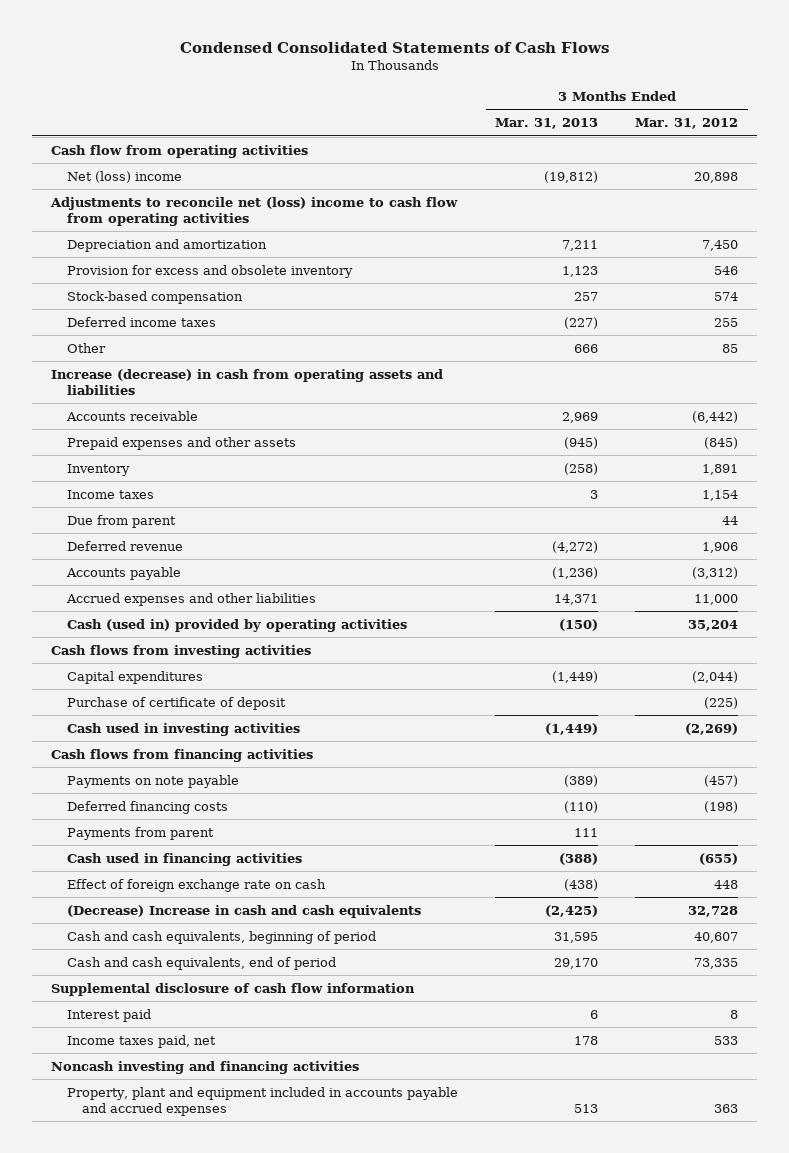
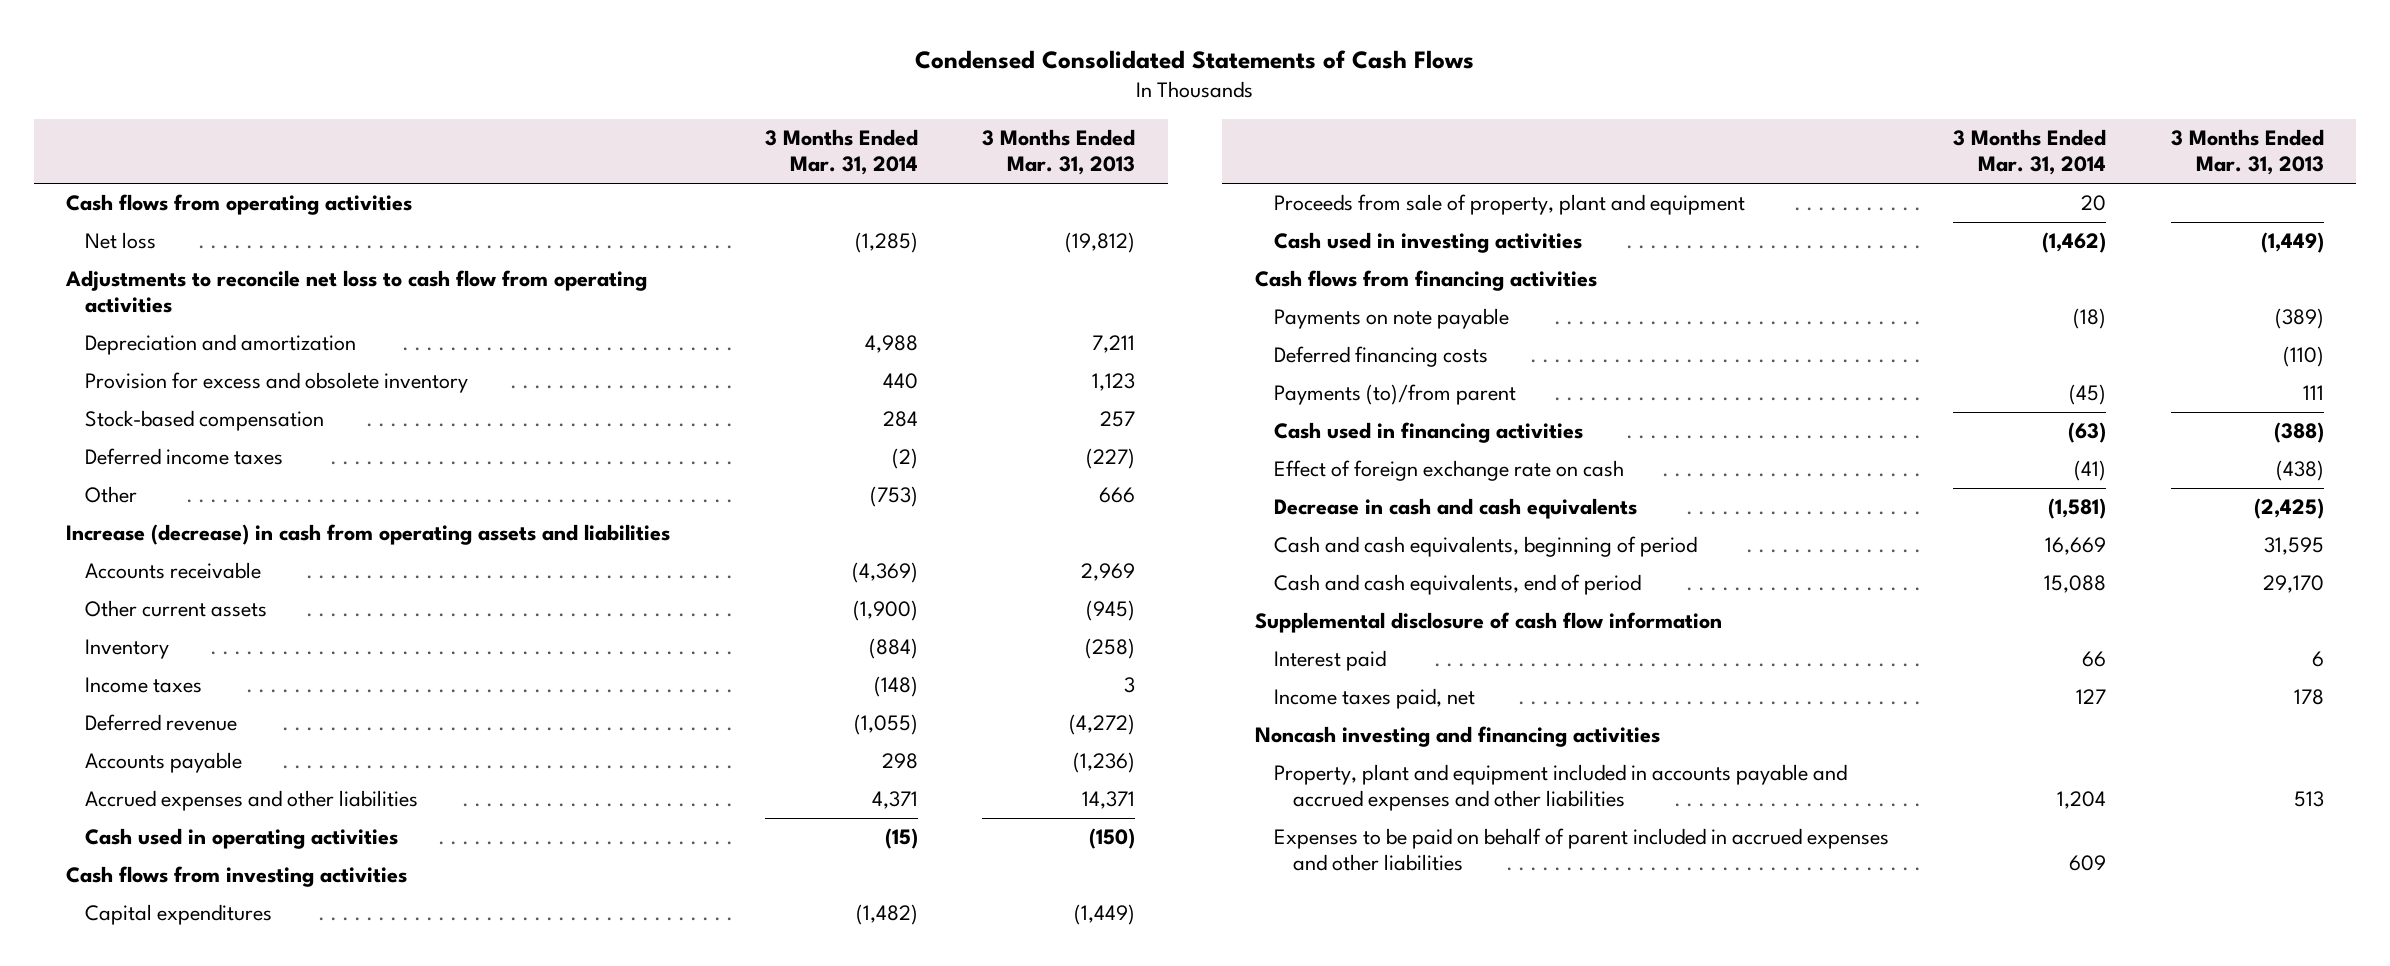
[635,118,739,130] Mar. 31, 2012 -> none
none -> [764,129,918,176] 3 Months Ended Mar. 31, 2014
[50,144,308,158] Cash flow from operating activities -> [66,194,413,216] Cash flows from operating activities
[66,170,182,183] Net (loss) income -> [85,232,157,250] Net loss
[49,196,458,226] Adjustments to reconcile net (loss) income to cash flow from operating activities -> [65,270,648,314] Adjustments to reconcile net loss to cash flow from operating activities
[66,436,296,450] Prepaid expenses and other assets -> [85,600,268,618] Other current assets
[66,514,176,528] Due from parent -> none
[66,618,407,632] Cash (used in) provided by operating activities -> [85,828,399,850] Cash used in operating activities
[66,696,286,710] Purchase of certificate of deposit -> none
none -> [1273,194,1745,216] Proceeds from sale of property, plant and equipment
[66,826,214,840] Payments from parent -> [1273,384,1516,406] Payments (to)/from parent
[66,904,421,918] (Decrease) Increase in cash and cash equivalents -> [1273,498,1637,520] Decrease in cash and cash equivalents
[66,1086,458,1116] Property, plant and equipment included in accounts payable and accrued expenses -> [1273,764,1847,812] Property, plant and equipment included in accounts payable and accrued expenses and other liabilities
none -> [1273,828,1889,872] Expenses to be paid on behalf of parent included in accrued expenses and other liabilities

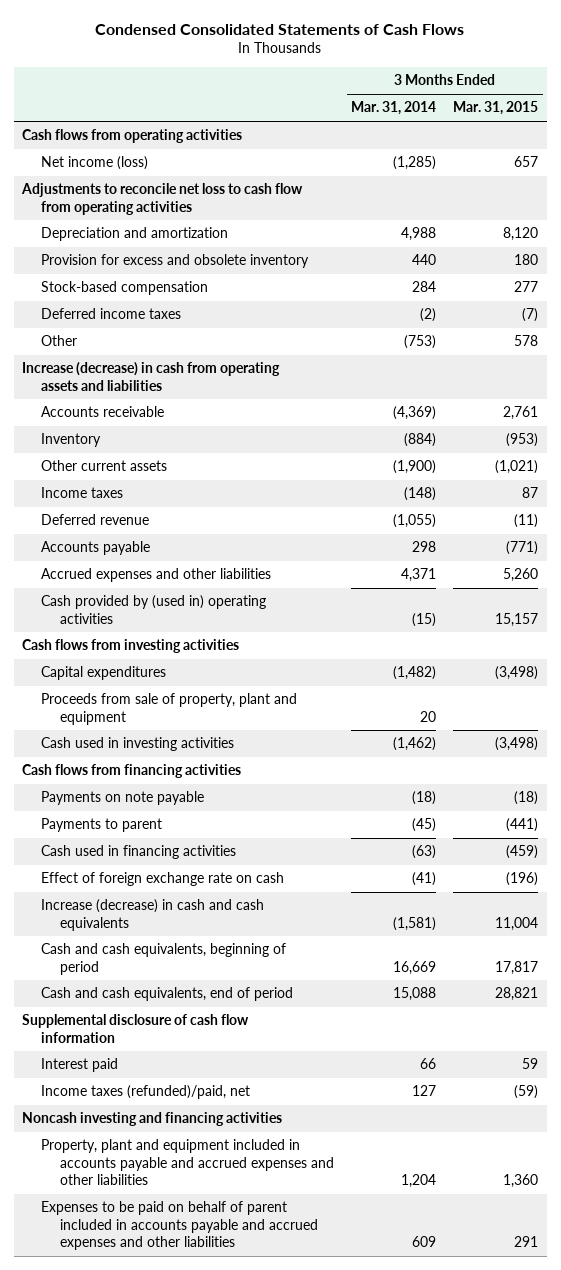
[982,129,1136,176] 3 Months Ended Mar. 31, 2013 -> none
none -> [453,101,539,116] Mar. 31, 2015
[85,232,157,250] Net loss -> [41,156,149,171] Net income (loss)
[85,600,268,618] Other current assets -> [41,460,168,472] Other current assets
[85,828,399,850] Cash used in operating activities -> [41,595,267,624] Cash provided by (used in) operating activities
[1273,346,1488,368] Deferred financing costs -> none
[1273,384,1516,406] Payments (to)/from parent -> [41,818,163,833] Payments to parent
[1273,498,1637,520] Decrease in cash and cash equivalents -> [41,899,265,931] Increase (decrease) in cash and cash equivalents
[1273,688,1475,710] Income taxes paid, net -> [41,1085,251,1100] Income taxes (refunded)/paid, net
[1273,828,1889,872] Expenses to be paid on behalf of parent included in accrued expenses and other liabilities -> [41,1201,319,1251] Expenses to be paid on behalf of parent included in accounts payable and accrued expenses and other liabilities

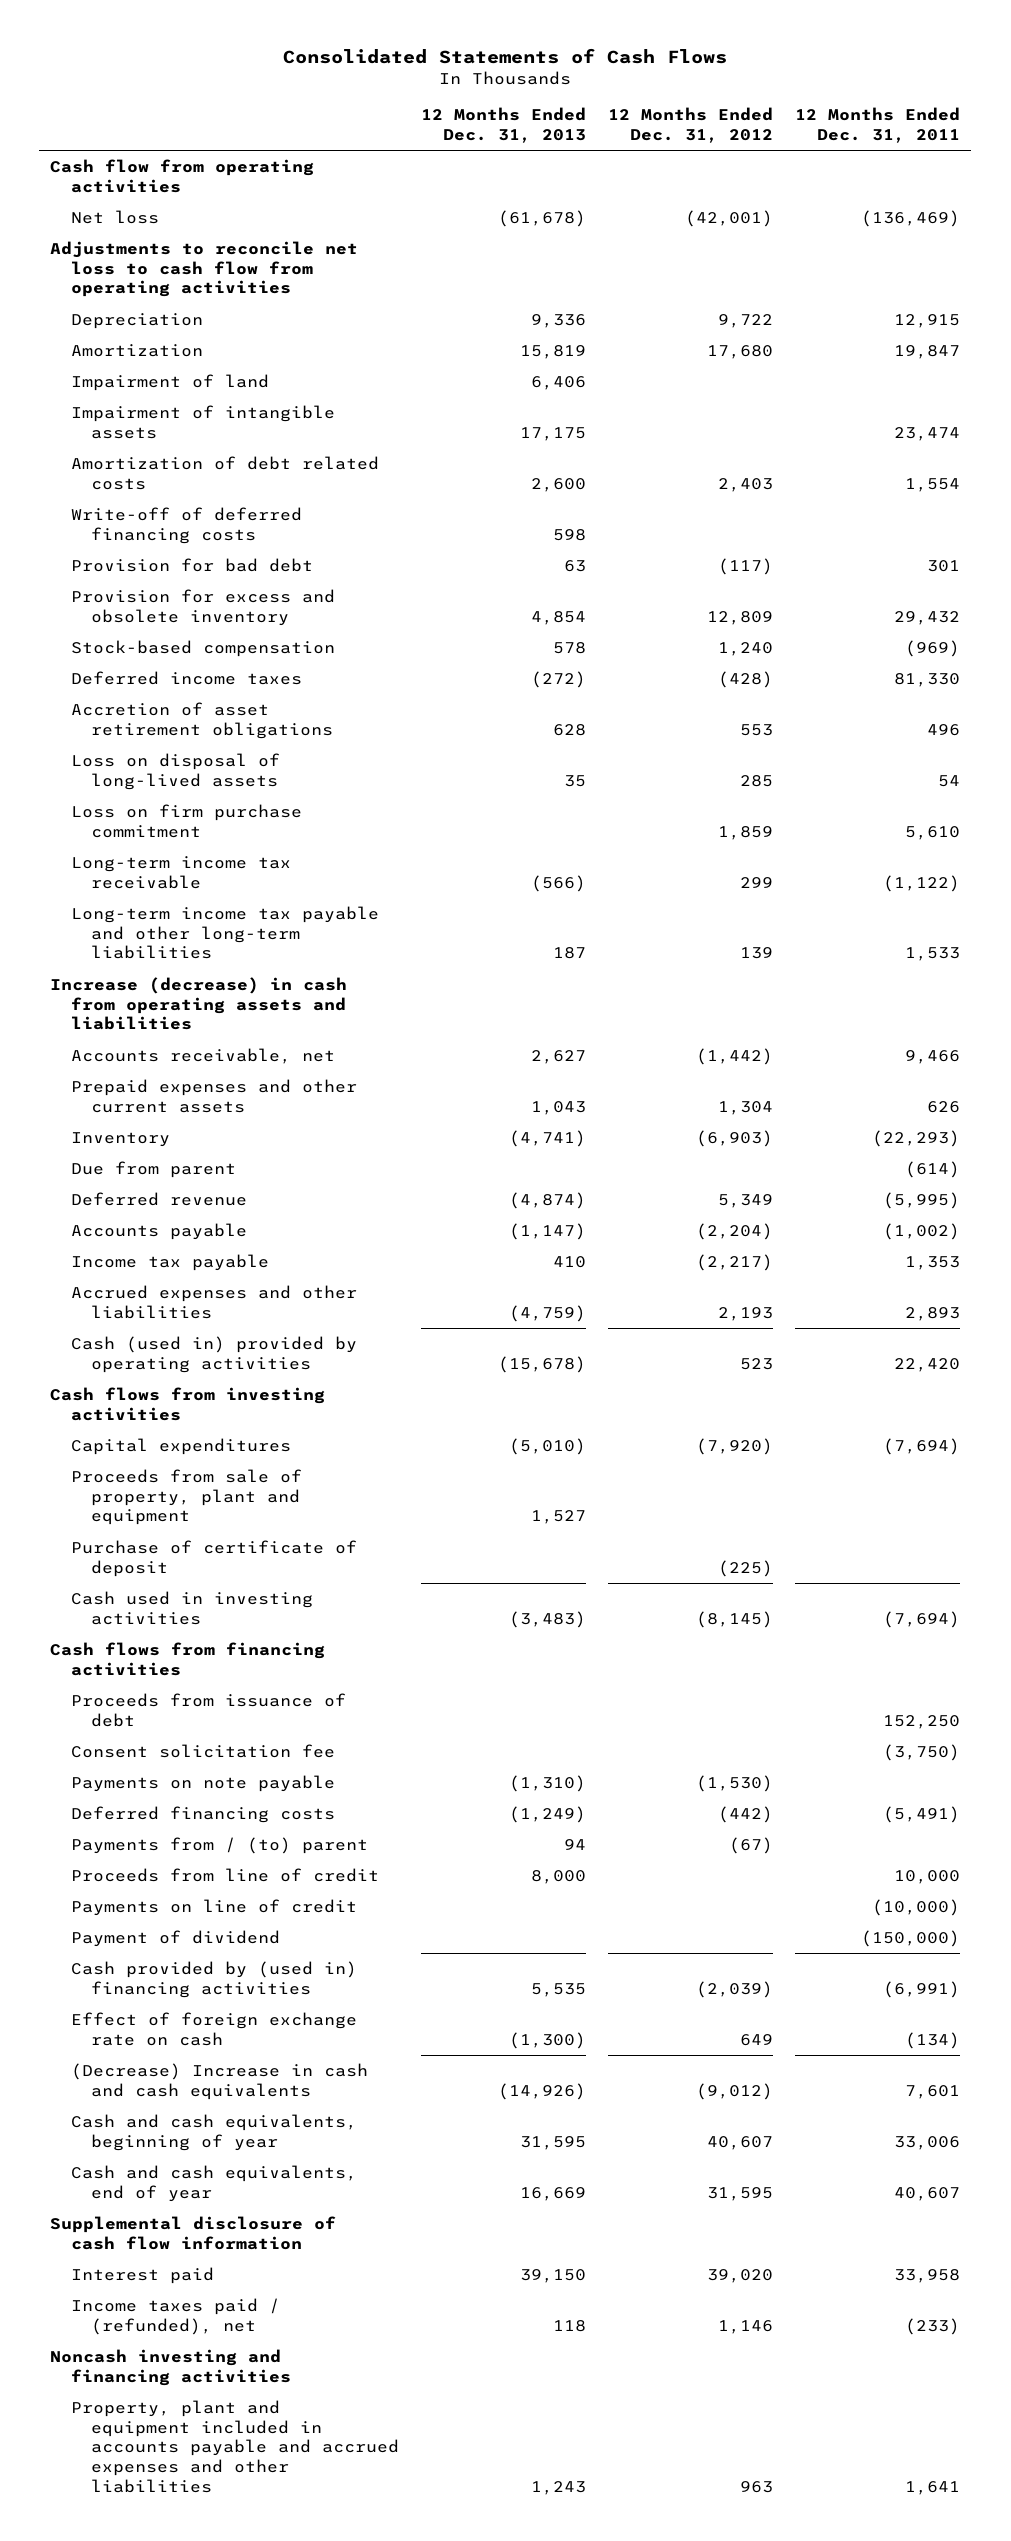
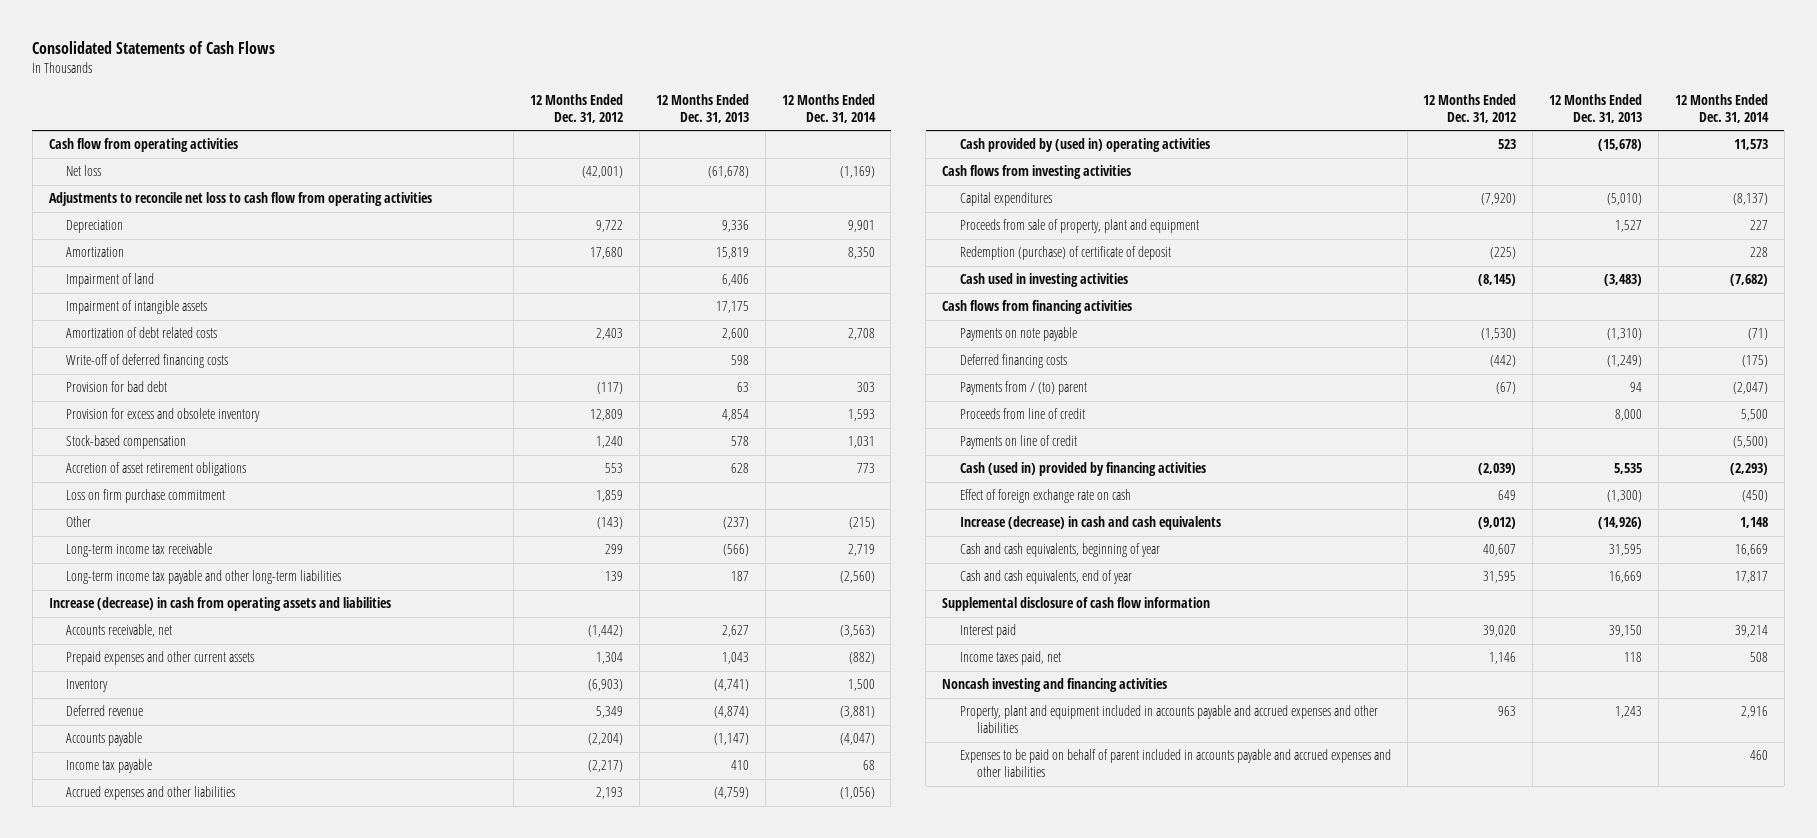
[795,107,961,143] 12 Months Ended Dec. 31, 2011 -> none
none -> [781,94,876,123] 12 Months Ended Dec. 31, 2014
[70,670,302,685] Deferred income taxes -> none
[70,752,280,790] Loss on disposal of long-lived assets -> none
none -> [66,516,92,528] Other
[70,1160,236,1178] Due from parent -> none
[70,1335,357,1373] Cash (used in) provided by operating activities -> [959,138,1210,153] Cash provided by (used in) operating activities
[70,1539,357,1577] Purchase of certificate of deposit -> [959,246,1171,261] Redemption (purchase) of certificate of deposit
[70,1692,346,1727] Proceeds from issuance of debt -> none
[70,1743,335,1758] Consent solicitation fee -> none
[70,1929,280,1947] Payment of dividend -> none
[70,1960,357,1998] Cash provided by (used in) financing activities -> [959,462,1206,477] Cash (used in) provided by financing activities
[70,2062,368,2100] (Decrease) Increase in cash and cash equivalents -> [959,516,1221,531] Increase (decrease) in cash and cash equivalents
[70,2297,280,2335] Income taxes paid / (refunded), net -> [959,651,1061,666] Income taxes paid, net
none -> [959,749,1391,778] Expenses to be paid on behalf of parent included in accounts payable and accrued expenses and other liabilities

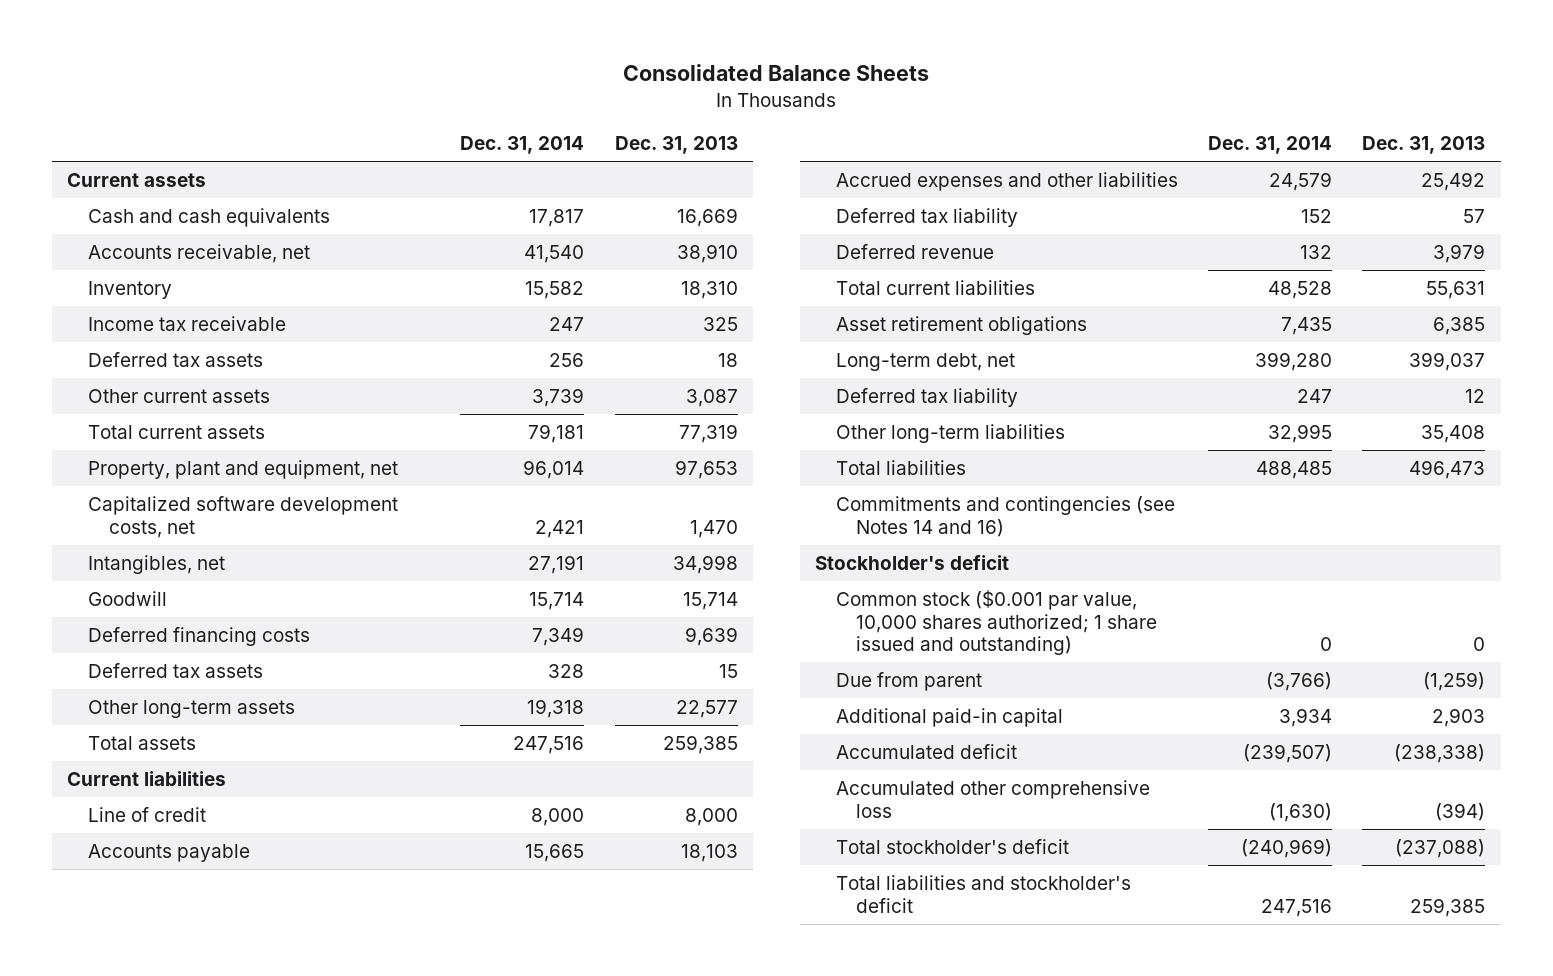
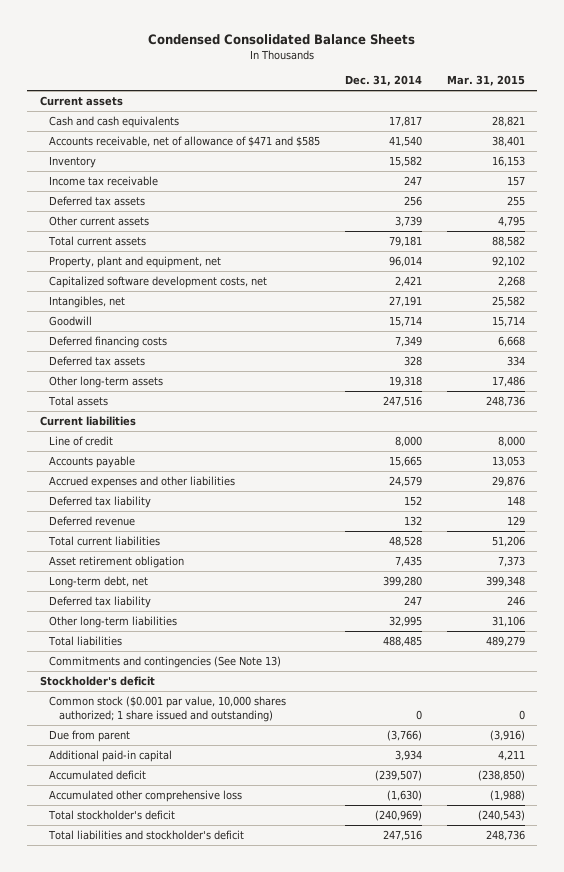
[623,64,930,82] Consolidated Balance Sheets -> [148,34,416,46] Condensed Consolidated Balance Sheets
[614,136,738,155] Dec. 31, 2013 -> none
none -> [446,75,525,87] Mar. 31, 2015
[87,243,310,263] Accounts receivable, net -> [49,136,321,148] Accounts receivable, net of allowance of $471 and $585
[835,315,1087,335] Asset retirement obligations -> [49,556,185,569] Asset retirement obligation
[835,495,1175,537] Commitments and contingencies (see Notes 14 and 16) -> [49,656,282,669] Commitments and contingencies (See Note 13)

